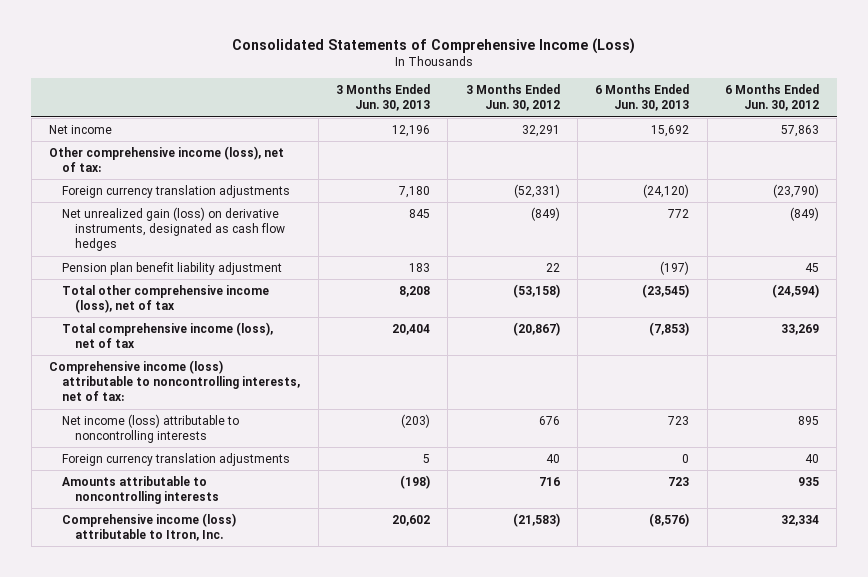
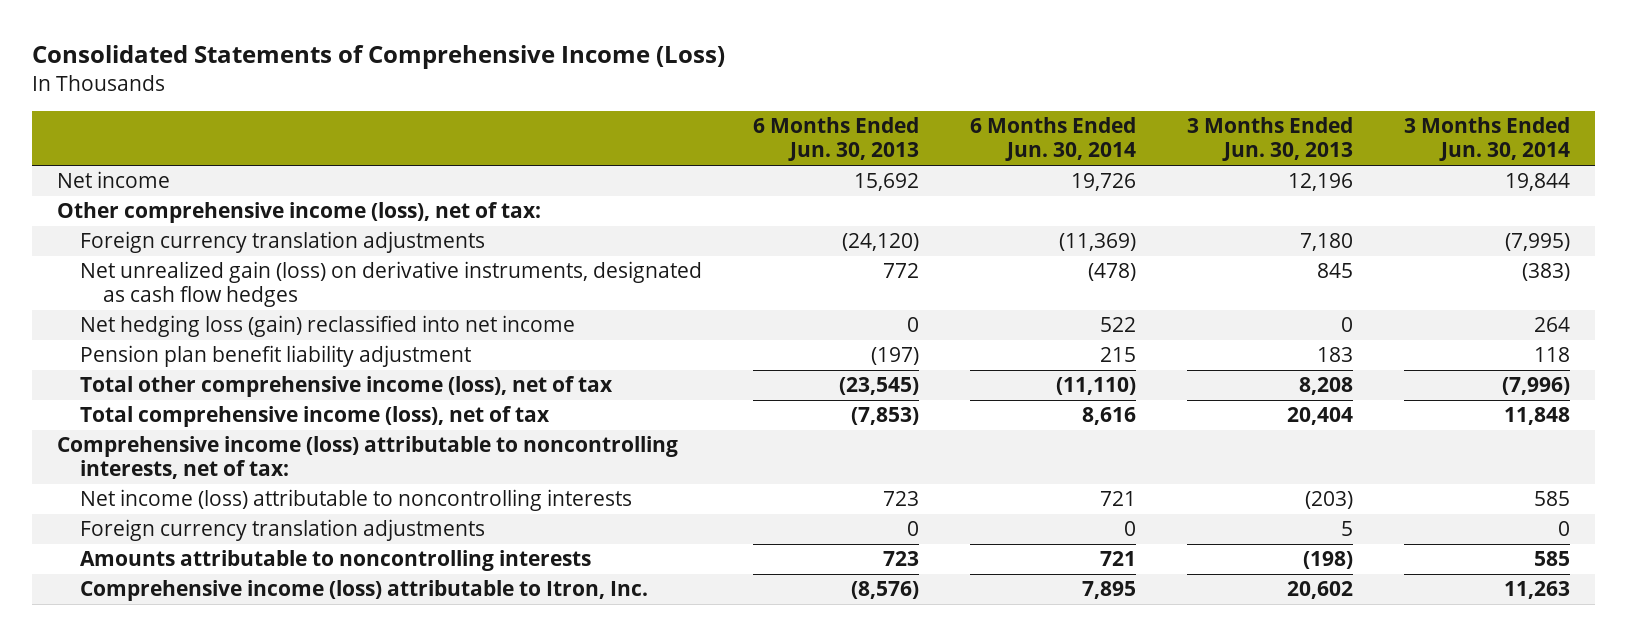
[465,84,560,112] 3 Months Ended Jun. 30, 2012 -> none
[724,84,819,112] 6 Months Ended Jun. 30, 2012 -> none
none -> [969,117,1136,162] 6 Months Ended Jun. 30, 2014
none -> [1403,117,1570,162] 3 Months Ended Jun. 30, 2014
none -> [79,315,575,338] Net hedging loss (gain) reclassified into net income

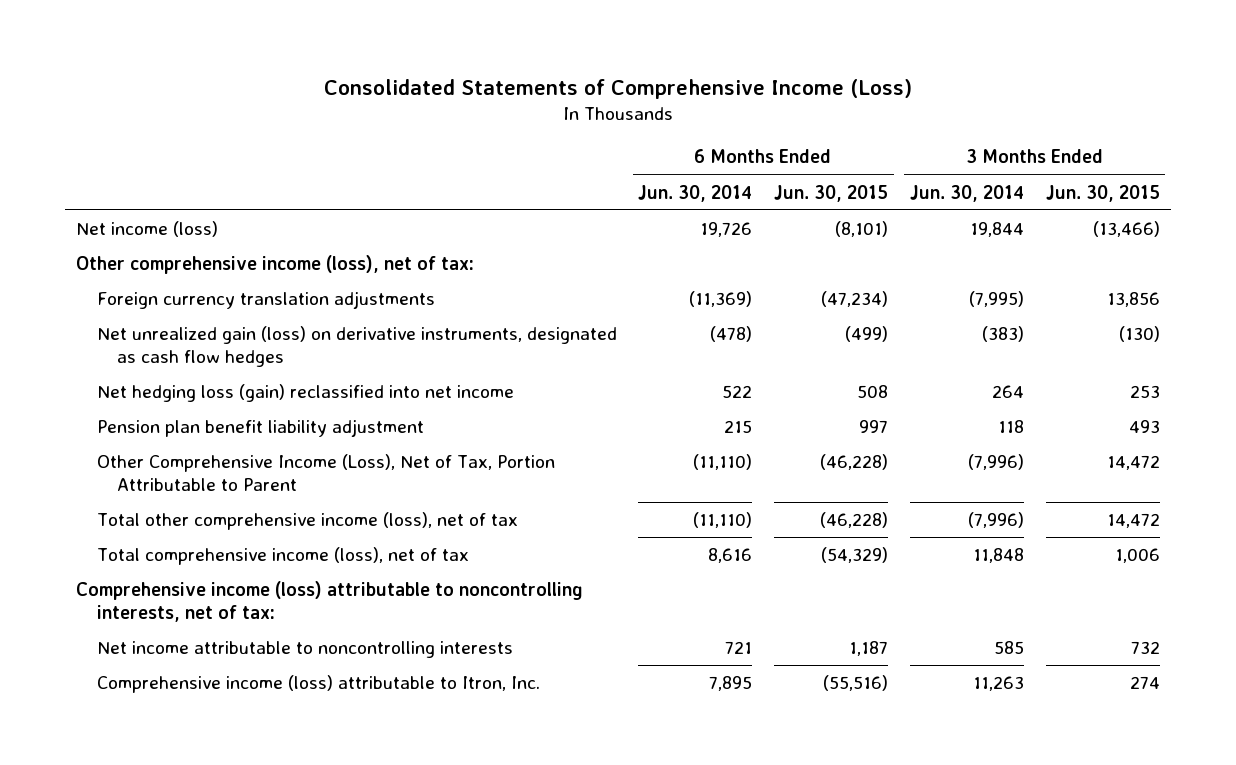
[752,117,919,162] 6 Months Ended Jun. 30, 2013 -> none
[1186,117,1353,162] 3 Months Ended Jun. 30, 2013 -> none
none -> [774,184,889,202] Jun. 30, 2015
none -> [1045,184,1160,202] Jun. 30, 2015
[56,171,170,189] Net income -> [76,221,219,238] Net income (loss)
none -> [96,454,555,491] Other Comprehensive Income (Loss), Net of Tax, Portion Attributable to Parent
[79,519,485,542] Foreign currency translation adjustments -> none
[79,550,591,572] Amounts attributable to noncontrolling interests -> none
[79,489,632,512] Net income (loss) attributable to noncontrolling interests -> [96,641,513,659] Net income attributable to noncontrolling interests

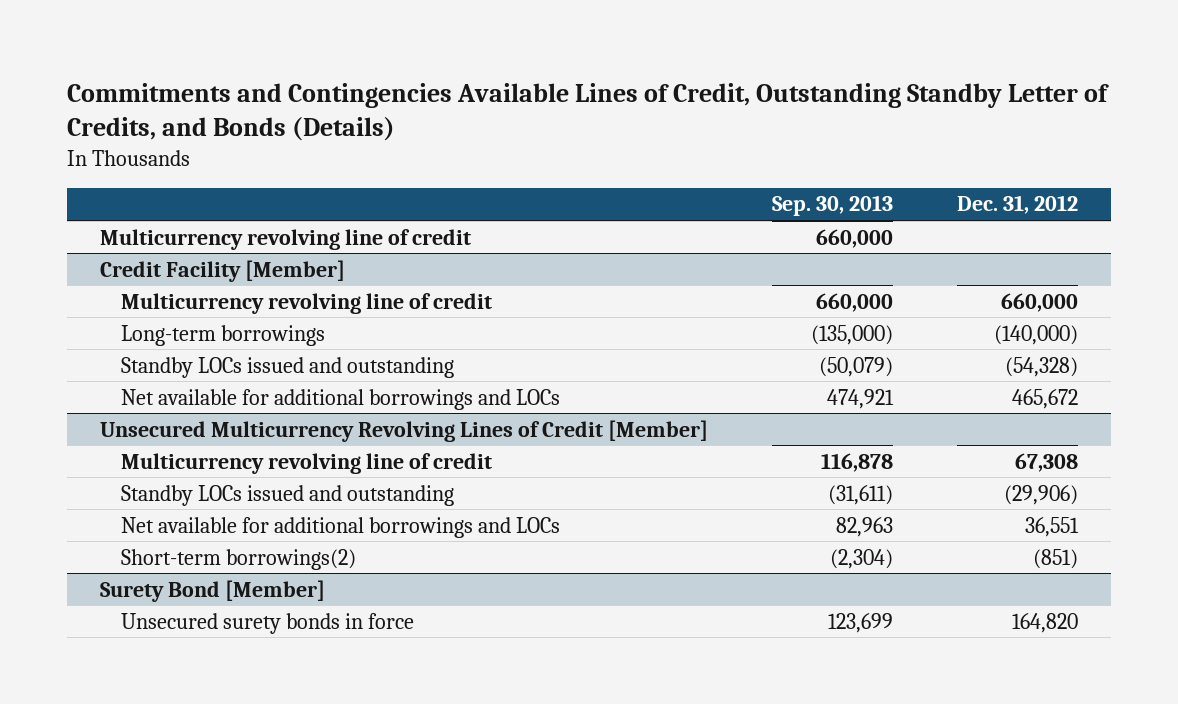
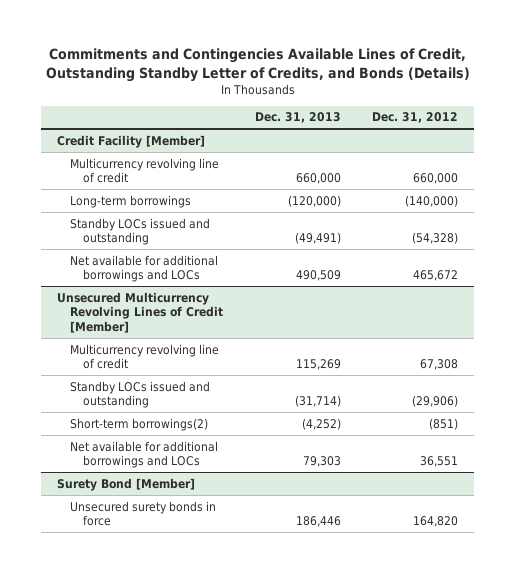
[772,195,894,217] Sep. 30, 2013 -> none
none -> [254,112,341,124] Dec. 31, 2013
[99,228,471,250] Multicurrency revolving line of credit -> none
[121,516,561,538] Net available for additional borrowings and LOCs -> [69,440,218,469] Net available for additional borrowings and LOCs

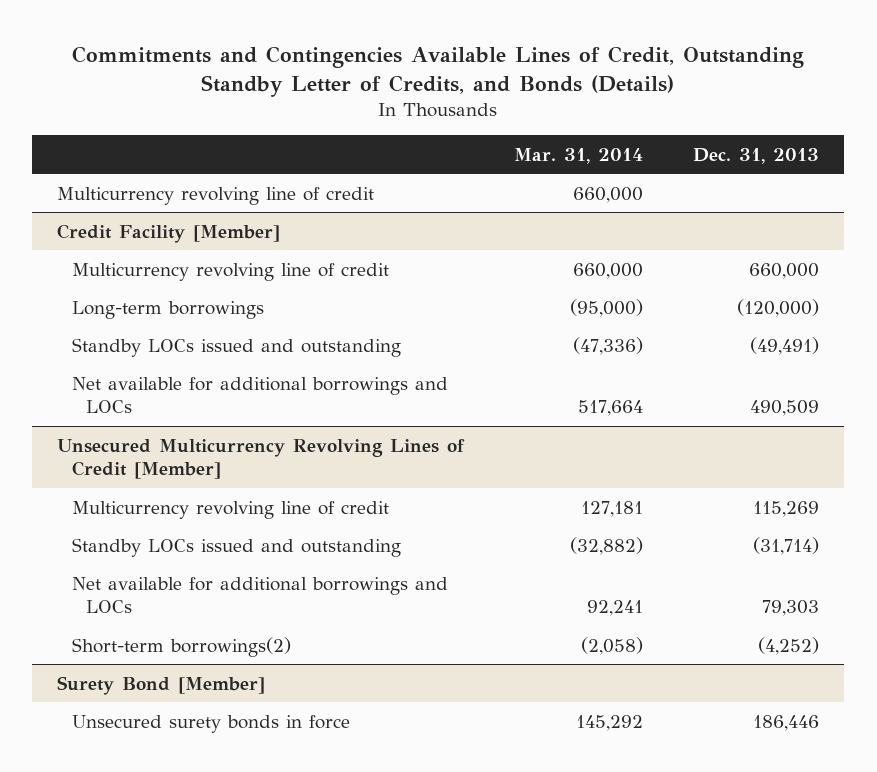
[372,112,459,124] Dec. 31, 2012 -> none
none -> [514,147,644,164] Mar. 31, 2014
none -> [57,186,375,205] Multicurrency revolving line of credit
[69,417,208,431] Short-term borrowings(2) -> [71,636,291,657] Short-term borrowings(2)

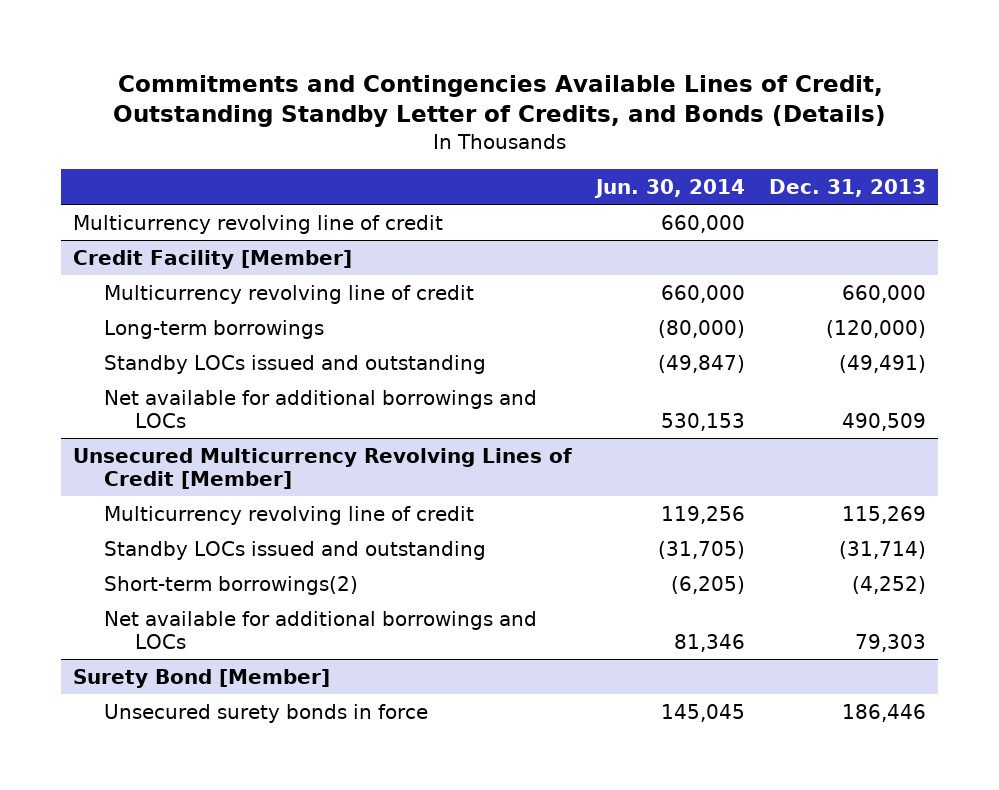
[514,147,644,164] Mar. 31, 2014 -> none
none -> [594,178,746,198] Jun. 30, 2014
[71,576,448,614] Net available for additional borrowings and LOCs -> [103,610,537,649] Net available for additional borrowings and LOCs

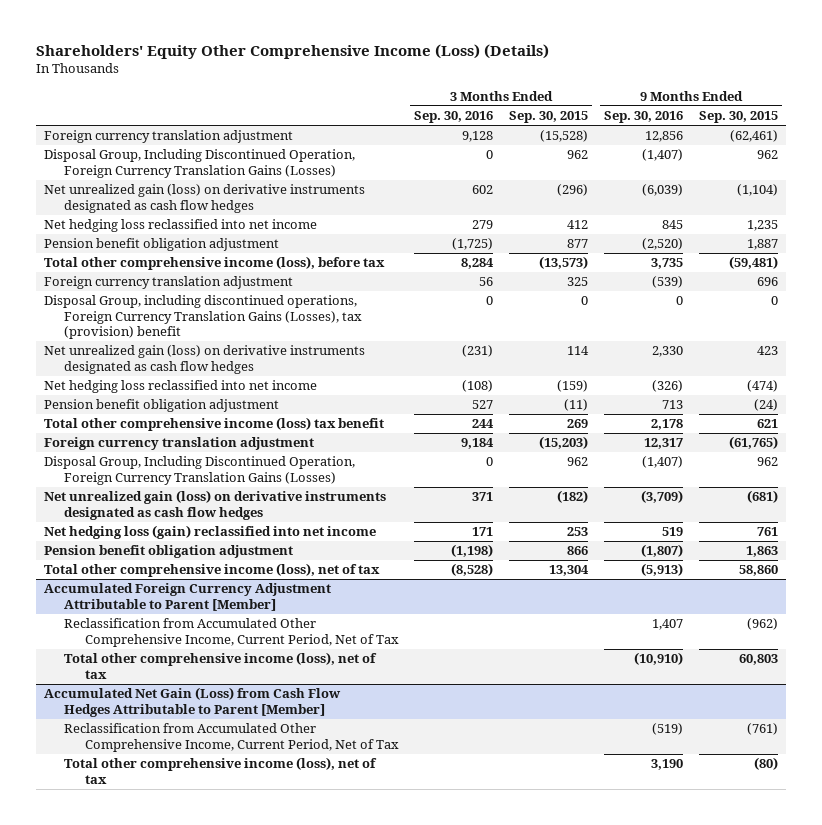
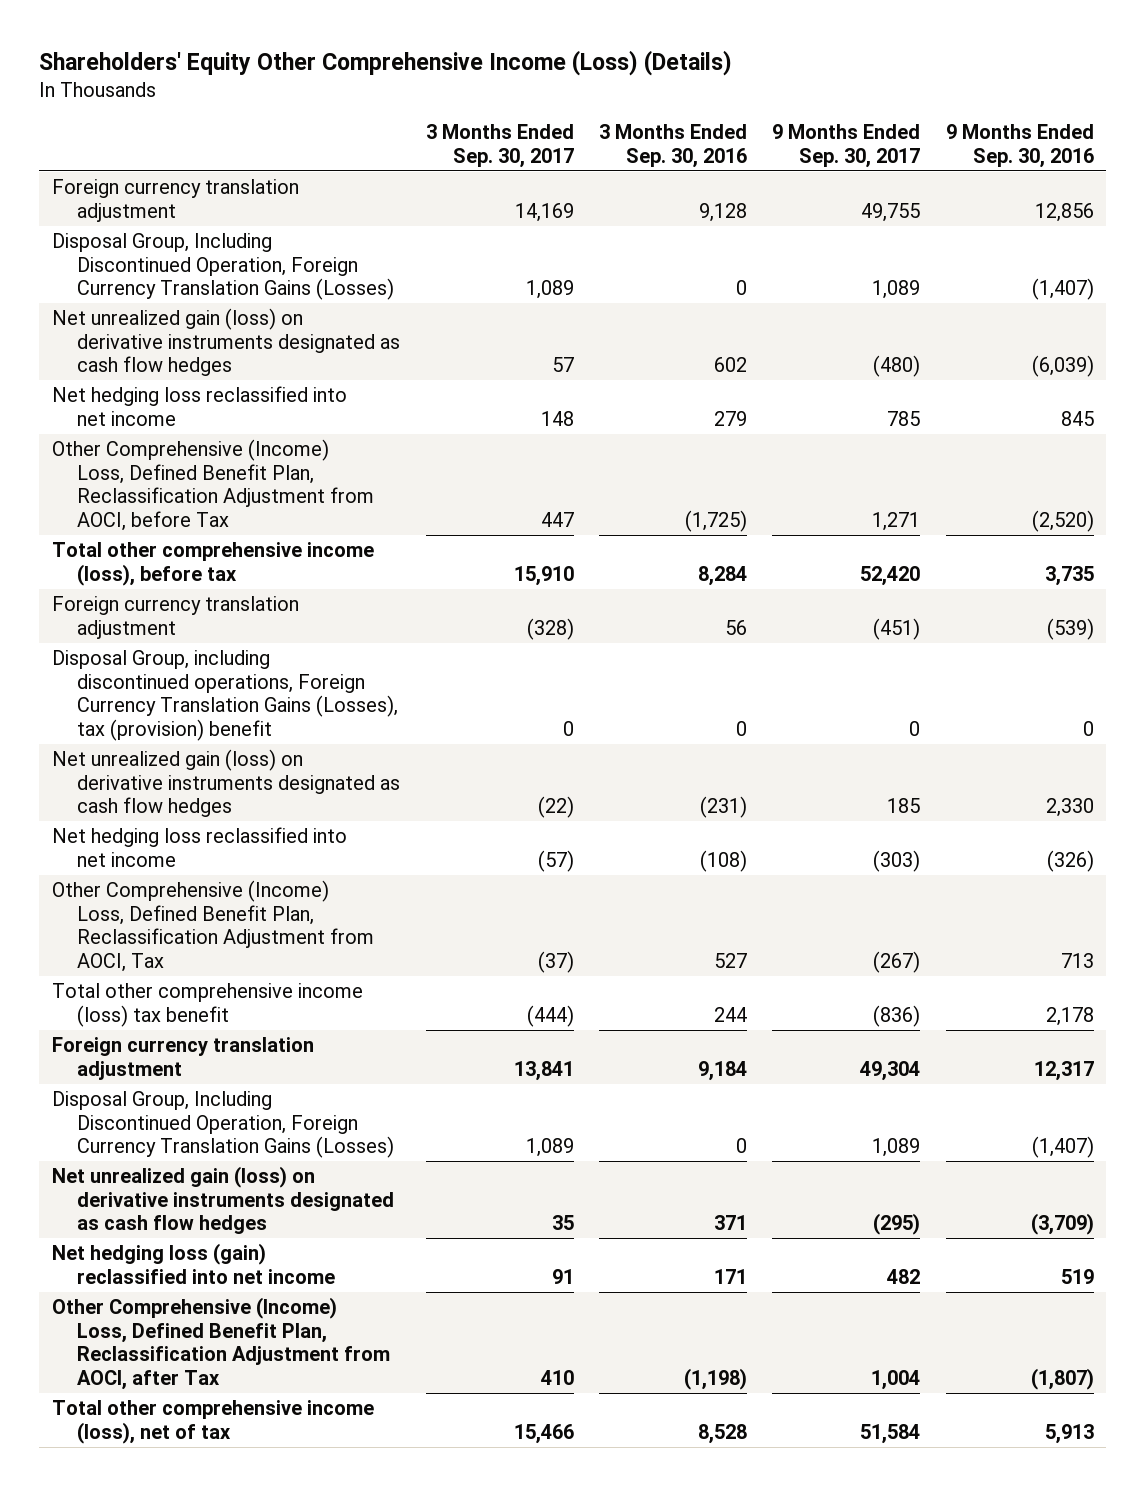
[509,111,589,124] Sep. 30, 2015 -> none
[699,111,779,124] Sep. 30, 2015 -> none
none -> [425,124,574,168] 3 Months Ended Sep. 30, 2017
none -> [772,124,921,168] 9 Months Ended Sep. 30, 2017
[43,238,279,252] Pension benefit obligation adjustment -> [52,439,375,531] Other Comprehensive (Income) Loss, Defined Benefit Plan, Reclassification Adjustment from AOCI, before Tax
[43,399,279,413] Pension benefit obligation adjustment -> [52,880,375,972] Other Comprehensive (Income) Loss, Defined Benefit Plan, Reclassification Adjustment from AOCI, Tax
[43,583,331,611] Accumulated Foreign Currency Adjustment Attributable to Parent [Member] -> none
[64,618,399,647] Reclassification from Accumulated Other Comprehensive Income, Current Period, Net of Tax -> none
[64,652,378,679] Total other comprehensive income (loss), net of tax -> none
[43,687,341,717] Accumulated Net Gain (Loss) from Cash Flow Hedges Attributable to Parent [Member] -> none
[64,723,399,752] Reclassification from Accumulated Other Comprehensive Income, Current Period, Net of Tax -> none
[64,757,378,784] Total other comprehensive income (loss), net of tax -> none
[43,545,293,559] Pension benefit obligation adjustment -> [52,1297,391,1390] Other Comprehensive (Income) Loss, Defined Benefit Plan, Reclassification Adjustment from AOCI, after Tax
[451,563,494,577] (8,528) -> [697,1423,747,1444] 8,528
[641,563,684,577] (5,913) -> [1044,1423,1094,1444] 5,913

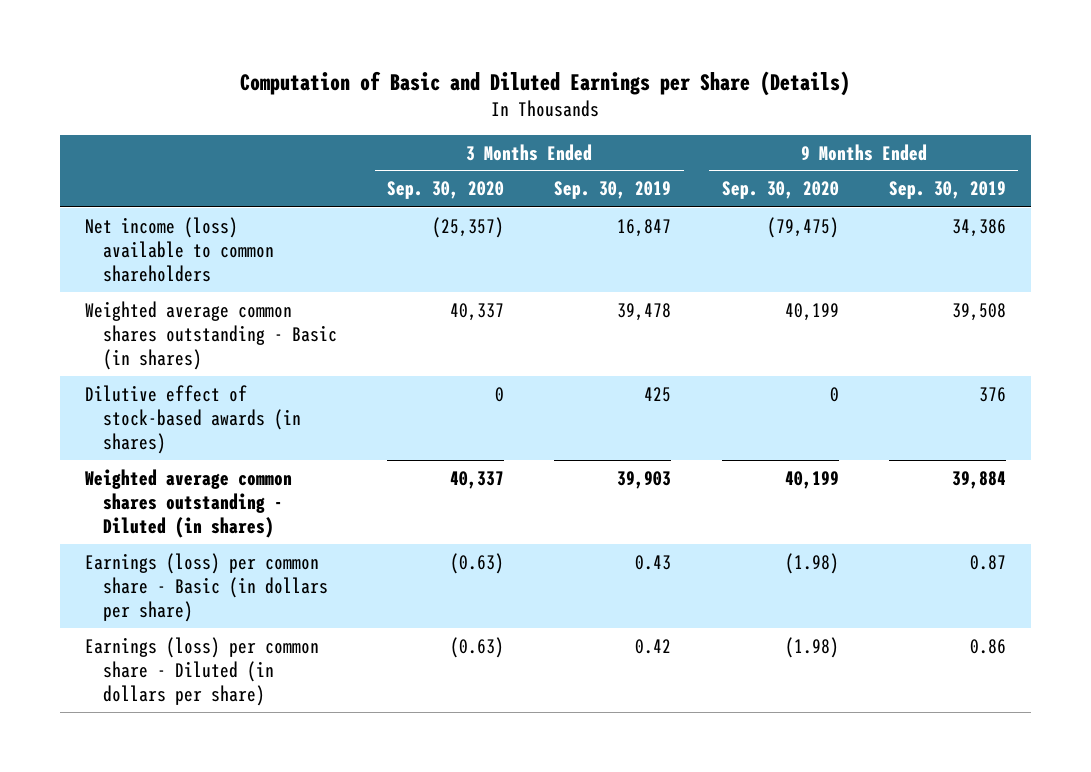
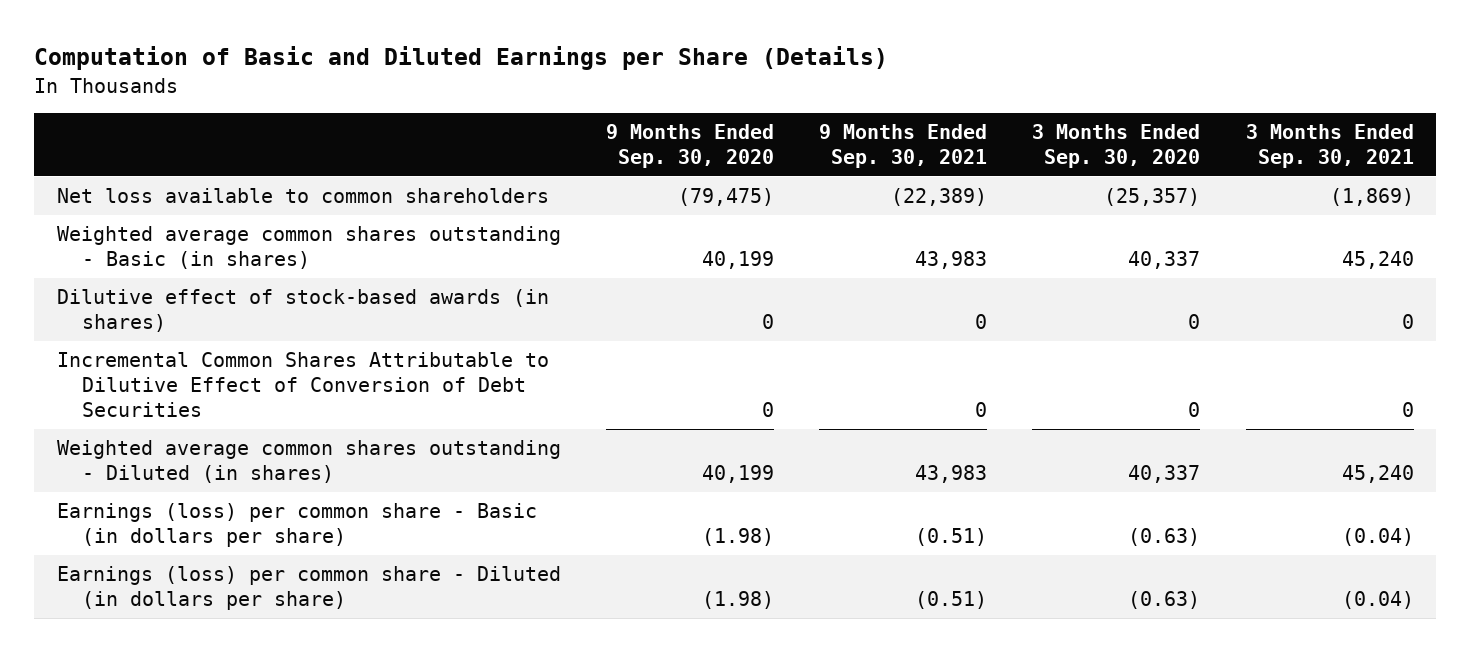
[554,181,672,200] Sep. 30, 2019 -> none
[888,181,1006,200] Sep. 30, 2019 -> none
none -> [819,124,988,168] 9 Months Ended Sep. 30, 2021
none -> [1245,124,1414,168] 3 Months Ended Sep. 30, 2021
[84,216,274,283] Net income (loss) available to common shareholders -> [56,188,549,204] Net loss available to common shareholders
none -> [56,352,549,417] Incremental Common Shares Attributable to Dilutive Effect of Conversion of Debt Securities

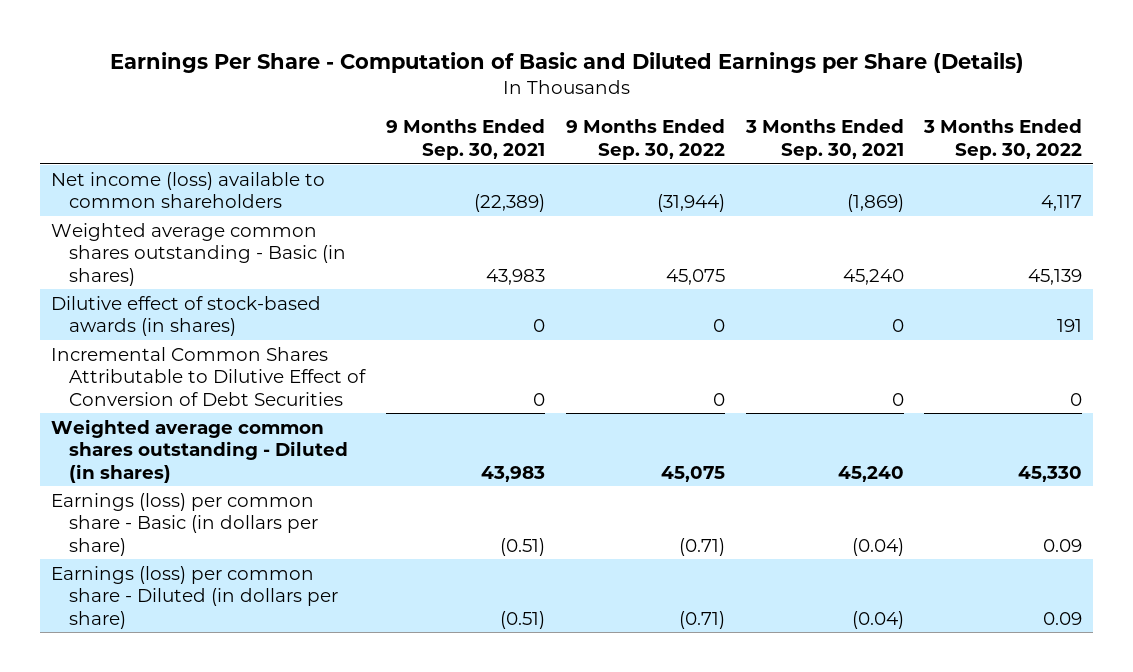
[33,46,888,71] Computation of Basic and Diluted Earnings per Share (Details) -> [109,52,1024,74] Earnings Per Share - Computation of Basic and Diluted Earnings per Share (Details)
[605,124,774,168] 9 Months Ended Sep. 30, 2020 -> none
[1032,124,1201,168] 3 Months Ended Sep. 30, 2020 -> none
none -> [565,119,725,160] 9 Months Ended Sep. 30, 2022
none -> [923,119,1083,160] 3 Months Ended Sep. 30, 2022
[56,188,549,204] Net loss available to common shareholders -> [50,171,325,209] Net income (loss) available to common shareholders

